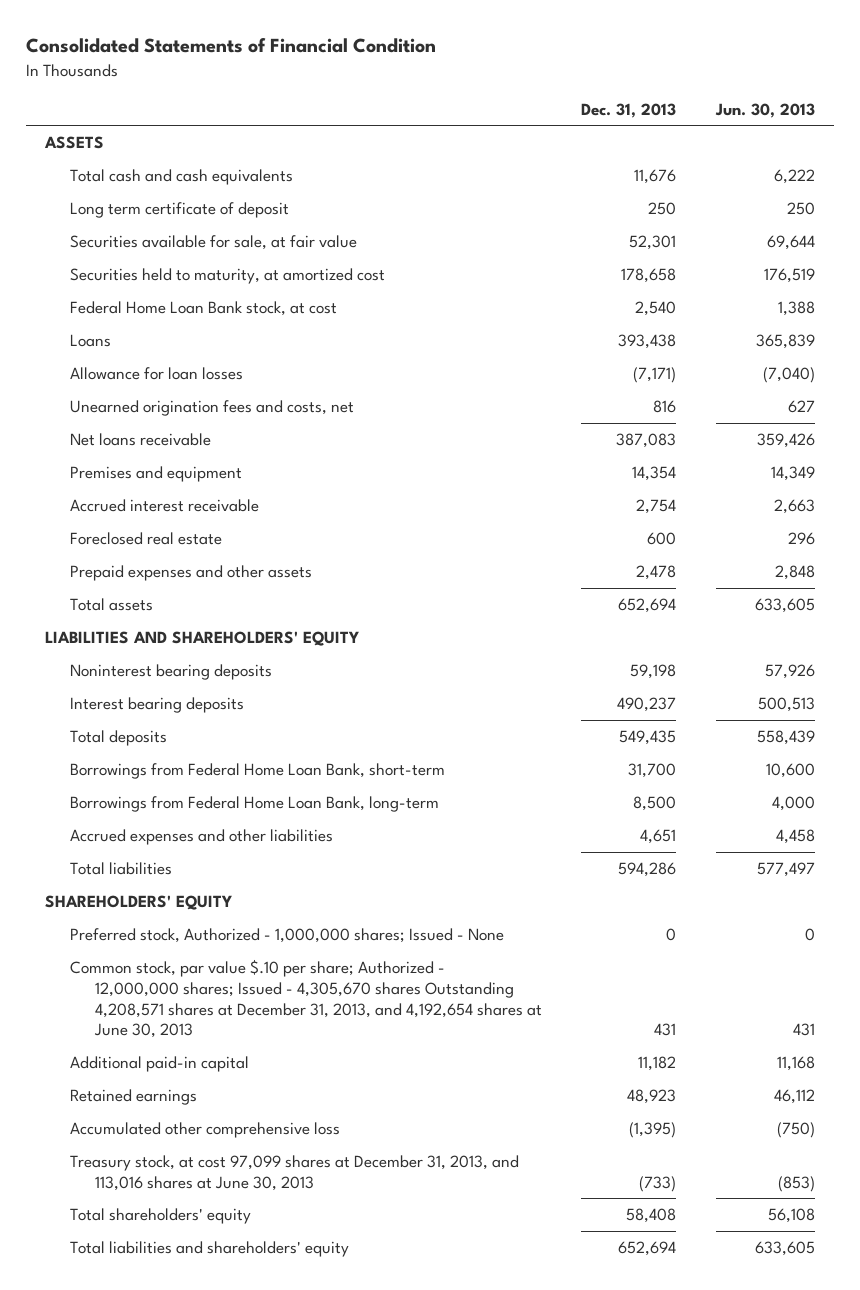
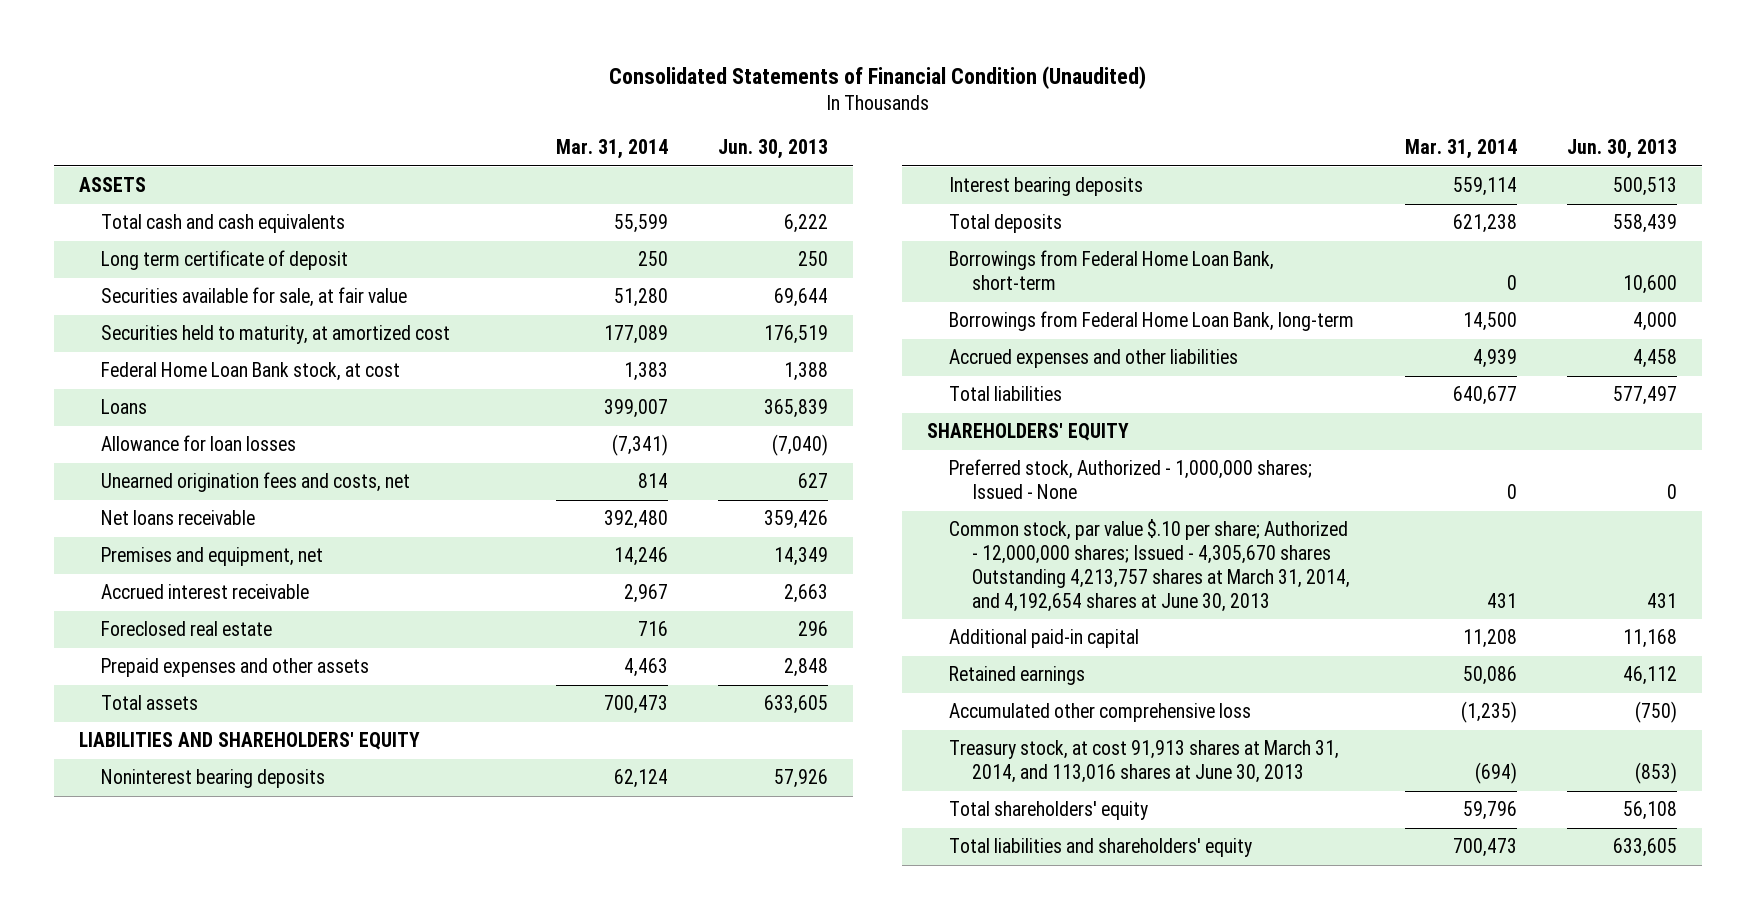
[25,38,436,54] Consolidated Statements of Financial Condition -> [608,65,1146,89] Consolidated Statements of Financial Condition (Unaudited)
[581,102,677,118] Dec. 31, 2013 -> none
none -> [556,139,669,160] Mar. 31, 2014
[70,465,243,482] Premises and equipment -> [101,547,324,567] Premises and equipment, net
[70,958,543,1039] Common stock, par value $.10 per share; Authorized - 12,000,000 shares; Issued - 4,305,670 shares Outstanding 4,208,571 shares at December 31, 2013, and 4,192,654 shares at June 30, 2013 -> [949,519,1351,612] Common stock, par value $.10 per share; Authorized - 12,000,000 shares; Issued - 4,305,670 shares Outstanding 4,213,757 shares at March 31, 2014, and 4,192,654 shares at June 30, 2013
[70,1154,520,1191] Treasury stock, at cost 97,099 shares at December 31, 2013, and 113,016 shares at June 30, 2013 -> [949,740,1340,784] Treasury stock, at cost 91,913 shares at March 31, 2014, and 113,016 shares at June 30, 2013

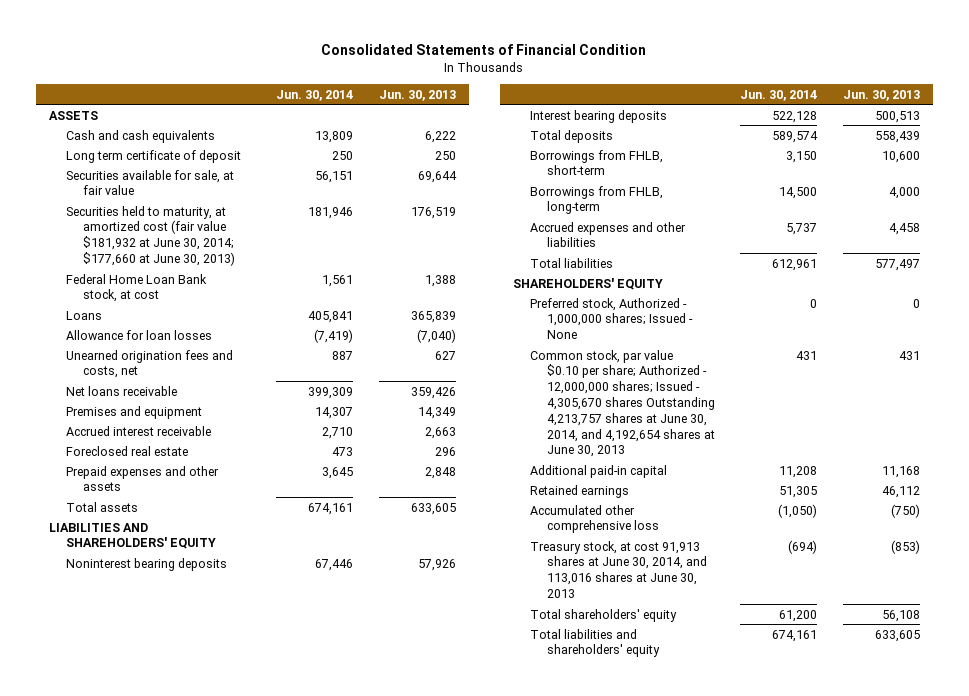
[608,65,1146,89] Consolidated Statements of Financial Condition (Unaudited) -> [321,43,647,55] Consolidated Statements of Financial Condition
[556,139,669,160] Mar. 31, 2014 -> none
none -> [276,89,354,101] Jun. 30, 2014
[101,214,346,234] Total cash and cash equivalents -> [65,129,215,143] Cash and cash equivalents
[101,325,451,345] Securities held to maturity, at amortized cost -> [65,205,235,266] Securities held to maturity, at amortized cost (fair value $181,932 at June 30, 2014; $177,660 at June 30, 2013)
[101,547,324,567] Premises and equipment, net -> [65,405,202,419] Premises and equipment
[949,250,1275,291] Borrowings from Federal Home Loan Bank, short-term -> none
none -> [529,149,663,176] Borrowings from FHLB, short-term
[949,311,1355,332] Borrowings from Federal Home Loan Bank, long-term -> [529,185,663,215] Borrowings from FHLB, long-term
[949,519,1351,612] Common stock, par value $.10 per share; Authorized - 12,000,000 shares; Issued - 4,305,670 shares Outstanding 4,213,757 shares at March 31, 2014, and 4,192,654 shares at June 30, 2013 -> [529,349,715,458] Common stock, par value $0.10 per share; Authorized - 12,000,000 shares; Issued - 4,305,670 shares Outstanding 4,213,757 shares at June 30, 2014, and 4,192,654 shares at June 30, 2013
[949,740,1340,784] Treasury stock, at cost 91,913 shares at March 31, 2014, and 113,016 shares at June 30, 2013 -> [529,540,707,598] Treasury stock, at cost 91,913 shares at June 30, 2014, and 113,016 shares at June 30, 2013

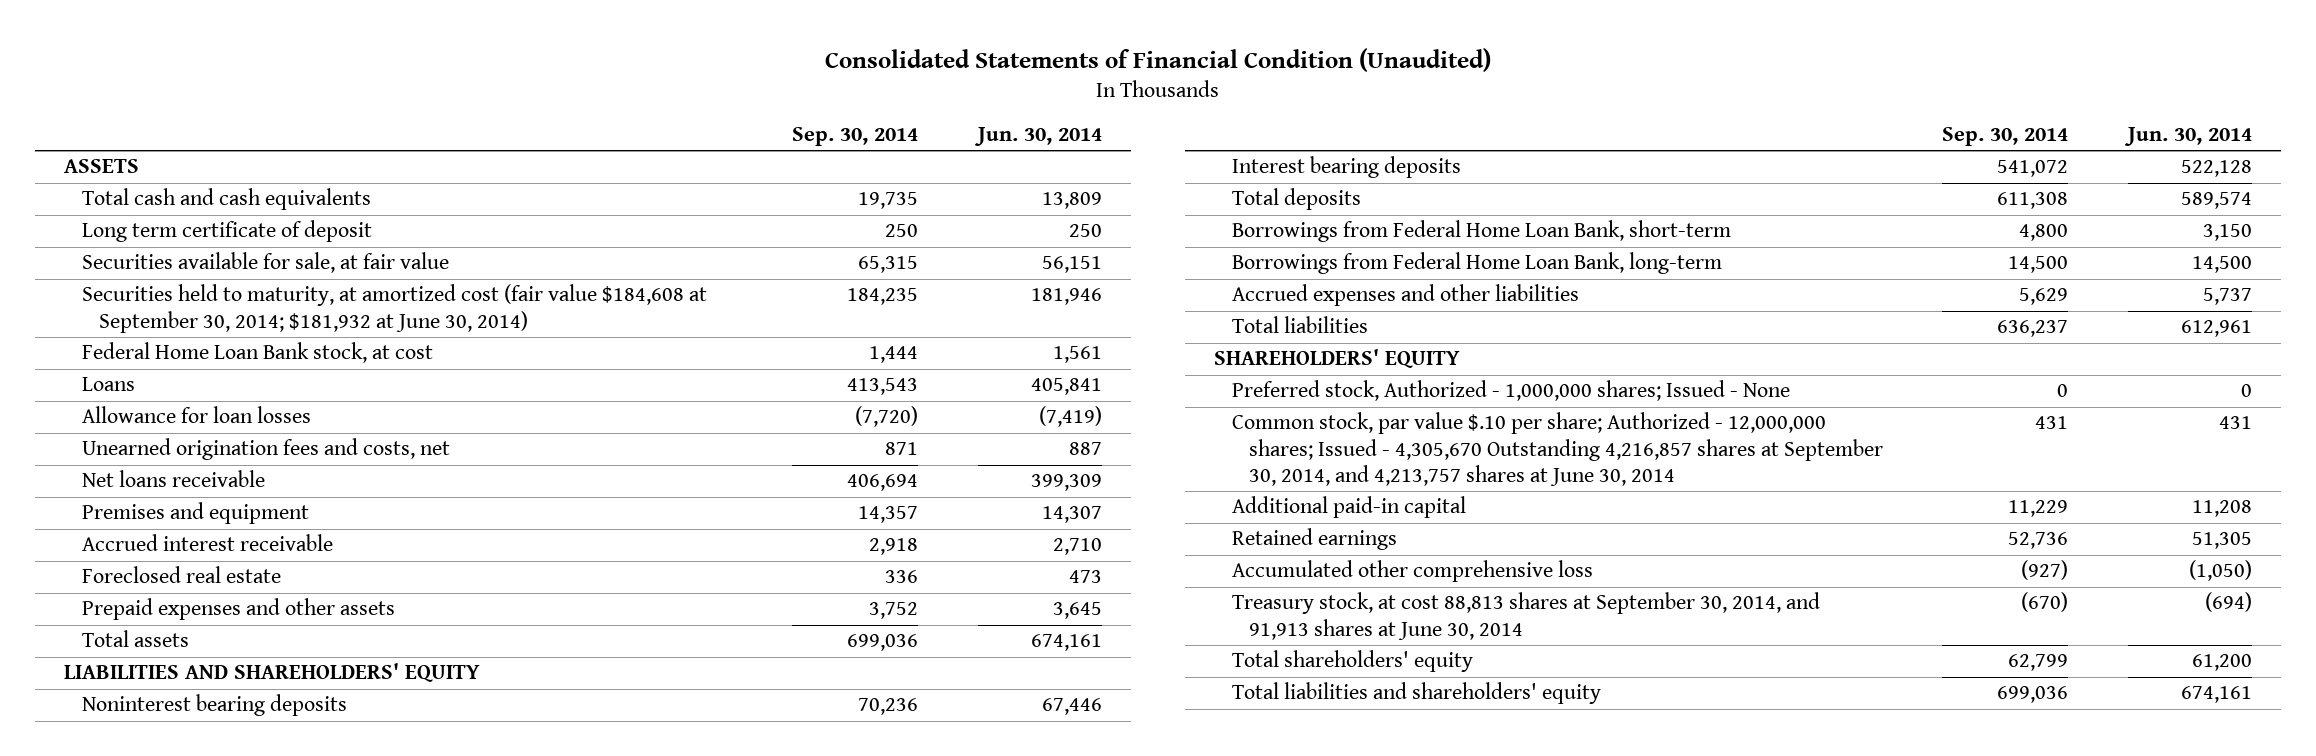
[321,43,647,55] Consolidated Statements of Financial Condition -> [824,48,1491,73] Consolidated Statements of Financial Condition (Unaudited)
[379,89,457,101] Jun. 30, 2013 -> none
none -> [792,126,919,146] Sep. 30, 2014
[65,129,215,143] Cash and cash equivalents -> [81,188,371,211] Total cash and cash equivalents
[65,205,235,266] Securities held to maturity, at amortized cost (fair value $181,932 at June 30, 2014; $177,660 at June 30, 2013) -> [81,284,707,333] Securities held to maturity, at amortized cost (fair value $184,608 at September 30, 2014; $181,932 at June 30, 2014)
[529,149,663,176] Borrowings from FHLB, short-term -> [1231,220,1731,243] Borrowings from Federal Home Loan Bank, short-term
[529,185,663,215] Borrowings from FHLB, long-term -> [1231,252,1722,275] Borrowings from Federal Home Loan Bank, long-term
[529,349,715,458] Common stock, par value $0.10 per share; Authorized - 12,000,000 shares; Issued - 4,305,670 shares Outstanding 4,213,757 shares at June 30, 2014, and 4,192,654 shares at June 30, 2013 -> [1231,412,1883,486] Common stock, par value $.10 per share; Authorized - 12,000,000 shares; Issued - 4,305,670 Outstanding 4,216,857 shares at September 30, 2014, and 4,213,757 shares at June 30, 2014
[529,540,707,598] Treasury stock, at cost 91,913 shares at June 30, 2014, and 113,016 shares at June 30, 2013 -> [1231,592,1820,640] Treasury stock, at cost 88,813 shares at September 30, 2014, and 91,913 shares at June 30, 2014

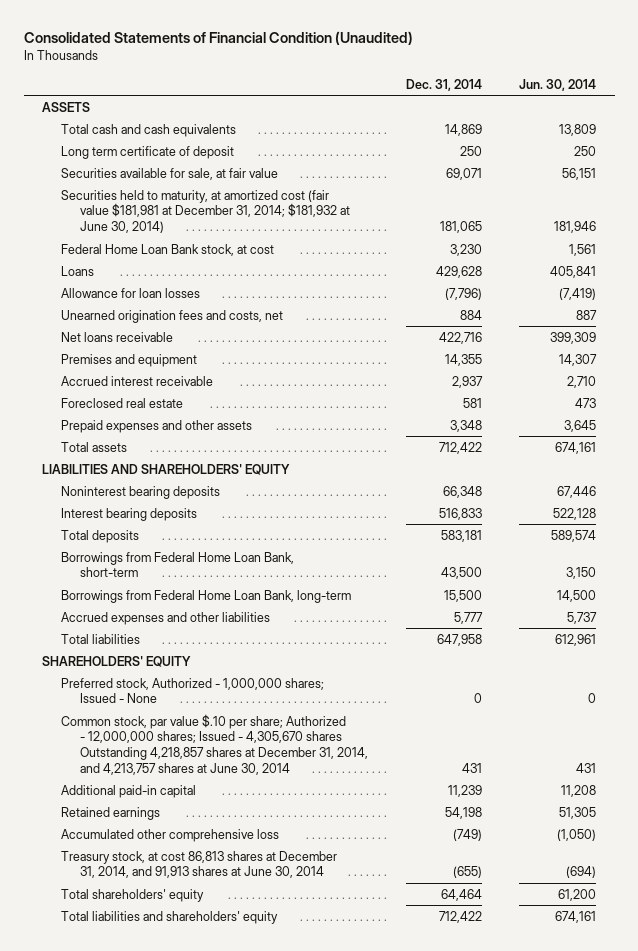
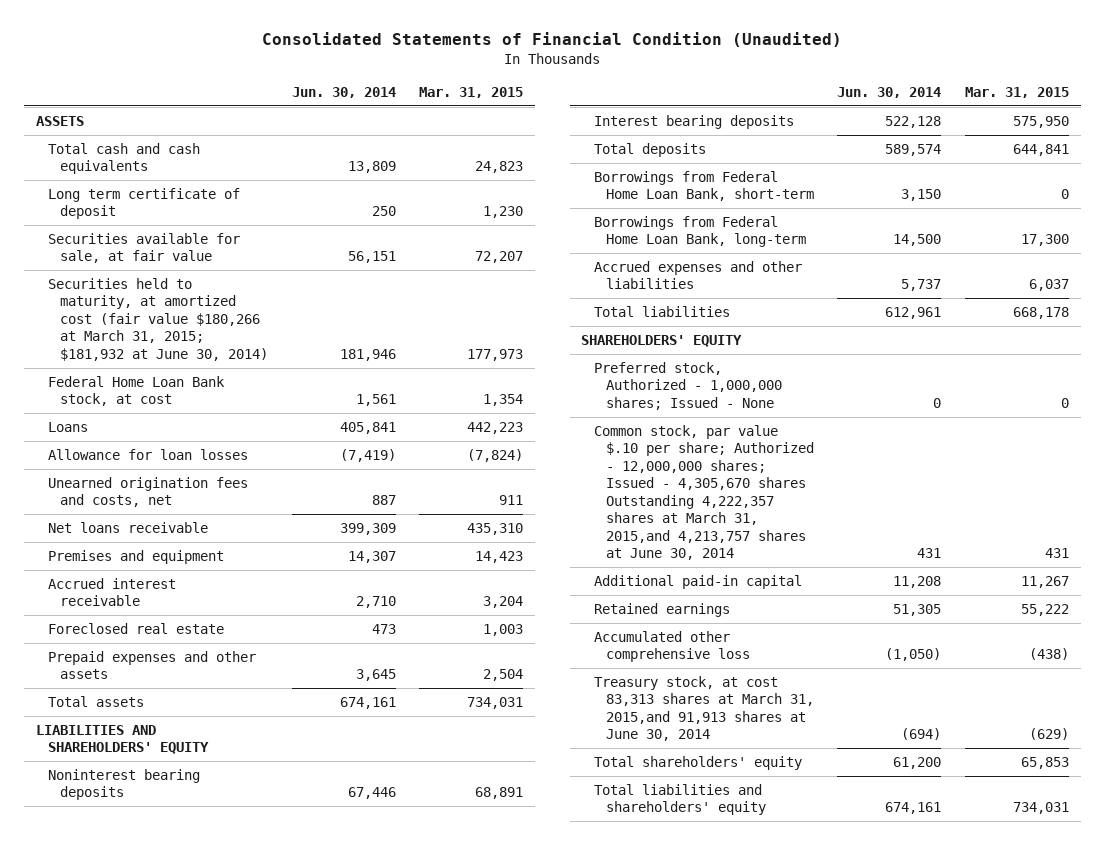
[405,78,482,91] Dec. 31, 2014 -> none
none -> [419,86,524,98] Mar. 31, 2015
[61,189,351,234] Securities held to maturity, at amortized cost (fair value $181,981 at December 31, 2014; $181,932 at June 30, 2014) -> [47,278,268,361] Securities held to maturity, at amortized cost (fair value $180,266 at March 31, 2015; $181,932 at June 30, 2014)
[61,713,369,775] Common stock, par value $.10 per share; Authorized - 12,000,000 shares; Issued - 4,305,670 shares Outstanding 4,218,857 shares at December 31, 2014, and 4,213,757 shares at June 30, 2014 -> [593,425,814,561] Common stock, par value $.10 per share; Authorized - 12,000,000 shares; Issued - 4,305,670 shares Outstanding 4,222,357 shares at March 31, 2015,and 4,213,757 shares at June 30, 2014
[61,850,338,879] Treasury stock, at cost 86,813 shares at December 31, 2014, and 91,913 shares at June 30, 2014 -> [593,676,814,742] Treasury stock, at cost 83,313 shares at March 31, 2015,and 91,913 shares at June 30, 2014

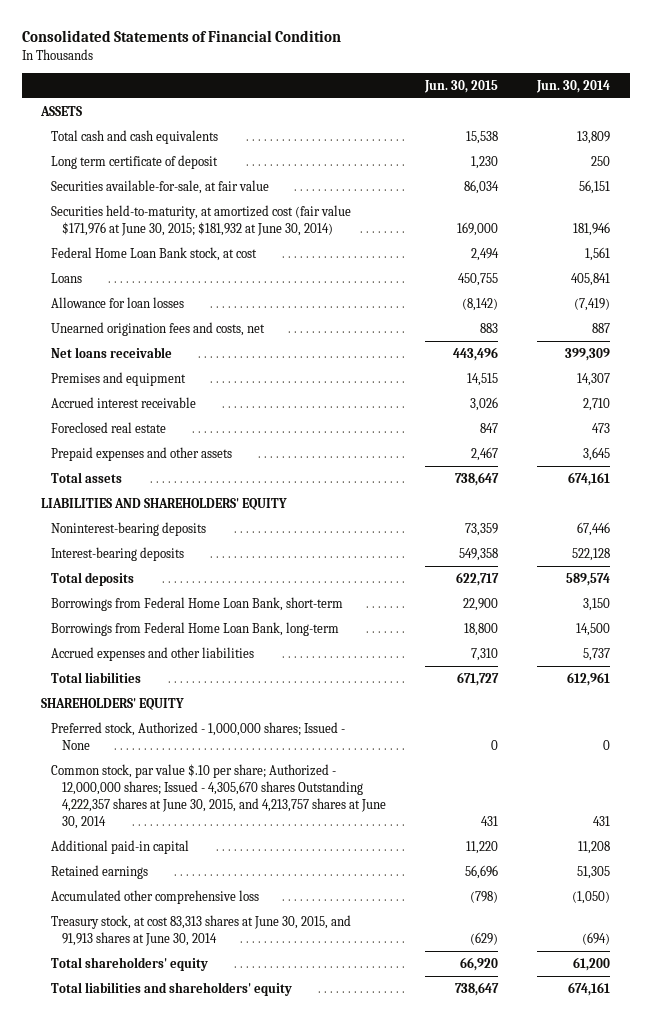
[262,32,843,48] Consolidated Statements of Financial Condition (Unaudited) -> [21,30,341,43] Consolidated Statements of Financial Condition
[419,86,524,98] Mar. 31, 2015 -> none
none -> [424,79,499,93] Jun. 30, 2015
[47,233,240,264] Securities available for sale, at fair value -> [51,179,270,194] Securities available-for-sale, at fair value
[47,278,268,361] Securities held to maturity, at amortized cost (fair value $180,266 at March 31, 2015; $181,932 at June 30, 2014) -> [51,204,352,236] Securities held-to-maturity, at amortized cost (fair value $171,976 at June 30, 2015; $181,932 at June 30, 2014)
[47,769,200,801] Noninterest bearing deposits -> [51,521,207,536] Noninterest-bearing deposits
[593,115,794,130] Interest bearing deposits -> [51,546,185,561] Interest-bearing deposits
[593,425,814,561] Common stock, par value $.10 per share; Authorized - 12,000,000 shares; Issued - 4,305,670 shares Outstanding 4,222,357 shares at March 31, 2015,and 4,213,757 shares at June 30, 2014 -> [51,763,386,829] Common stock, par value $.10 per share; Authorized - 12,000,000 shares; Issued - 4,305,670 shares Outstanding 4,222,357 shares at June 30, 2015, and 4,213,757 shares at June 30, 2014
[593,676,814,742] Treasury stock, at cost 83,313 shares at March 31, 2015,and 91,913 shares at June 30, 2014 -> [51,914,352,946] Treasury stock, at cost 83,313 shares at June 30, 2015, and 91,913 shares at June 30, 2014

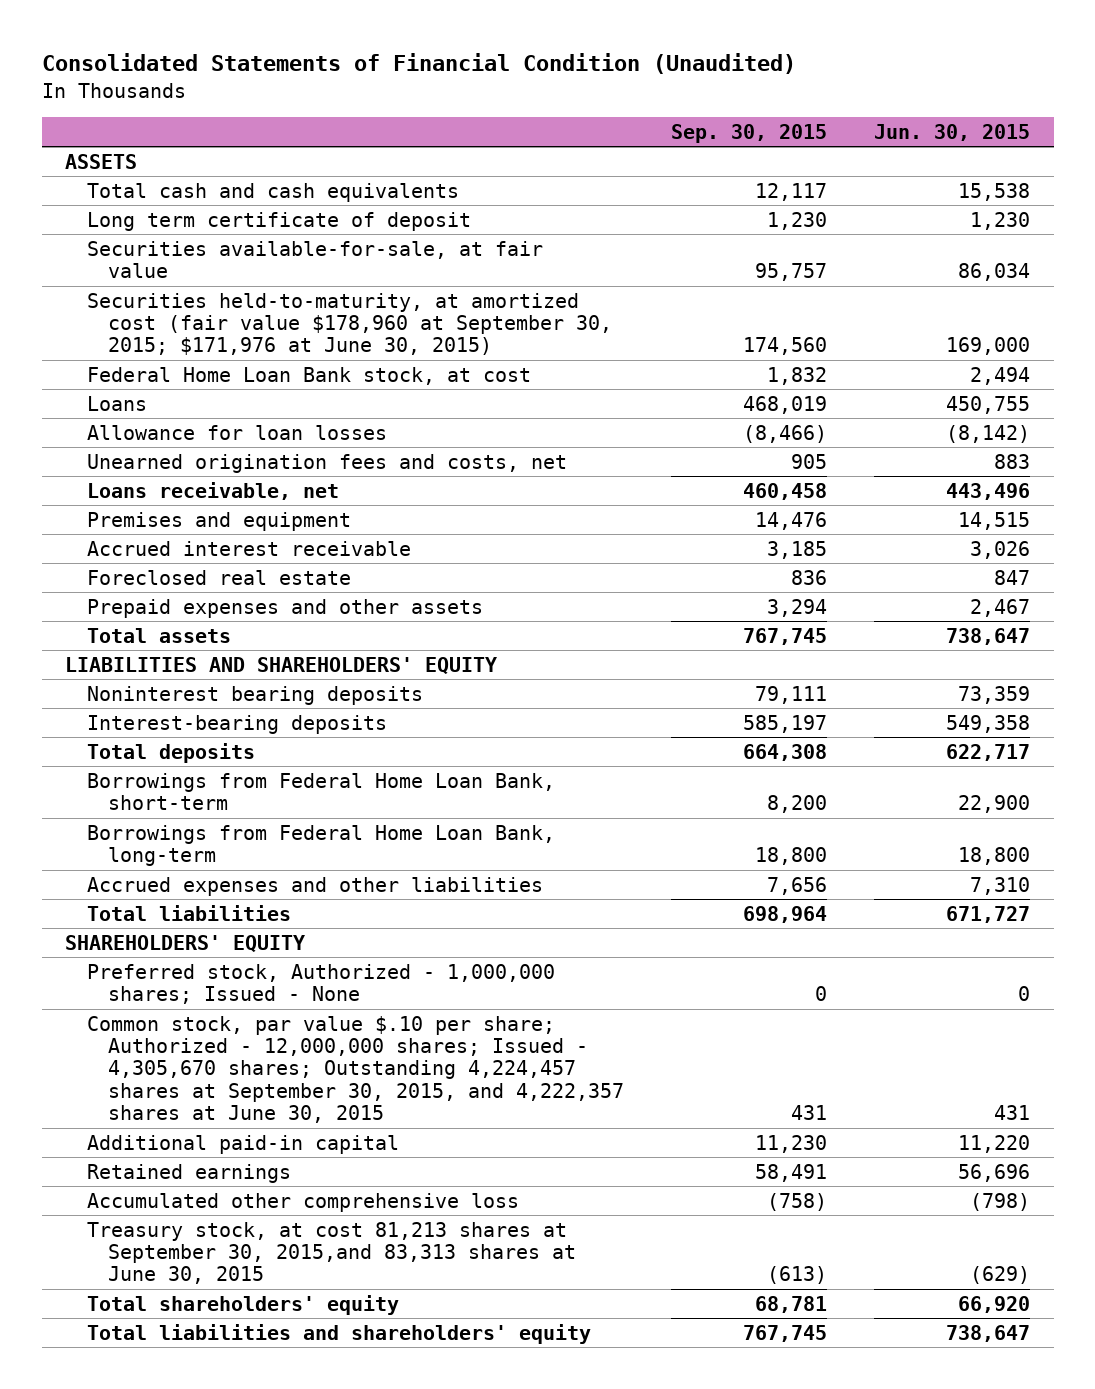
[21,30,341,43] Consolidated Statements of Financial Condition -> [41,53,796,75] Consolidated Statements of Financial Condition (Unaudited)
[536,79,611,93] Jun. 30, 2014 -> none
none -> [671,123,828,143] Sep. 30, 2015
[51,204,352,236] Securities held-to-maturity, at amortized cost (fair value $171,976 at June 30, 2015; $181,932 at June 30, 2014) -> [86,292,613,356] Securities held-to-maturity, at amortized cost (fair value $178,960 at September 30, 2015; $171,976 at June 30, 2015)
[51,346,173,358] Net loans receivable -> [86,481,339,500] Loans receivable, net
[51,521,207,536] Noninterest-bearing deposits -> [86,685,423,705] Noninterest bearing deposits
[51,763,386,829] Common stock, par value $.10 per share; Authorized - 12,000,000 shares; Issued - 4,305,670 shares Outstanding 4,222,357 shares at June 30, 2015, and 4,213,757 shares at June 30, 2014 -> [86,1015,625,1123] Common stock, par value $.10 per share; Authorized - 12,000,000 shares; Issued - 4,305,670 shares; Outstanding 4,224,457 shares at September 30, 2015, and 4,222,357 shares at June 30, 2015
[51,914,352,946] Treasury stock, at cost 83,313 shares at June 30, 2015, and 91,913 shares at June 30, 2014 -> [86,1221,577,1285] Treasury stock, at cost 81,213 shares at September 30, 2015,and 83,313 shares at June 30, 2015

